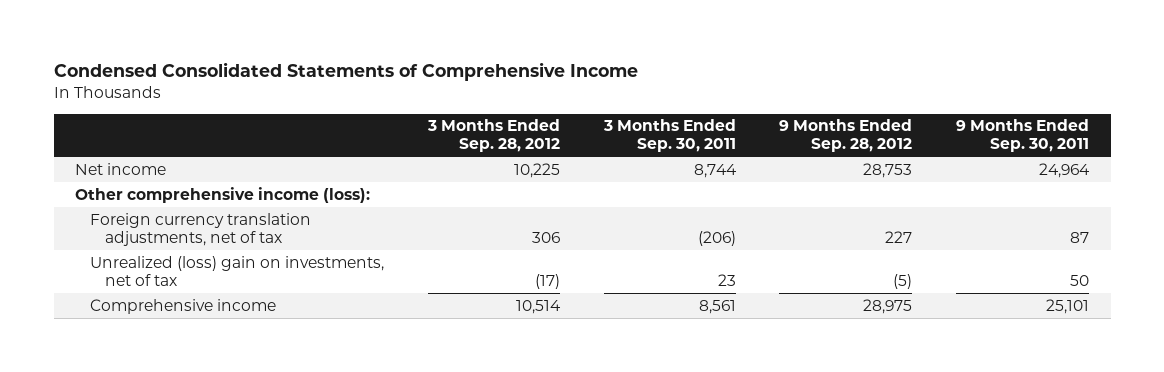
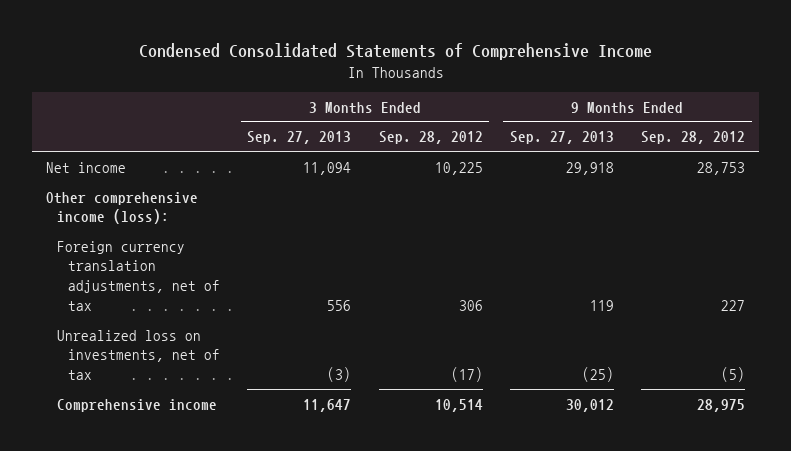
[602,119,736,153] 3 Months Ended Sep. 30, 2011 -> none
[955,119,1089,153] 9 Months Ended Sep. 30, 2011 -> none
none -> [247,131,352,145] Sep. 27, 2013
none -> [509,131,614,145] Sep. 27, 2013
[90,255,385,286] Unrealized (loss) gain on investments, net of tax -> [57,329,221,381] Unrealized loss on investments, net of tax

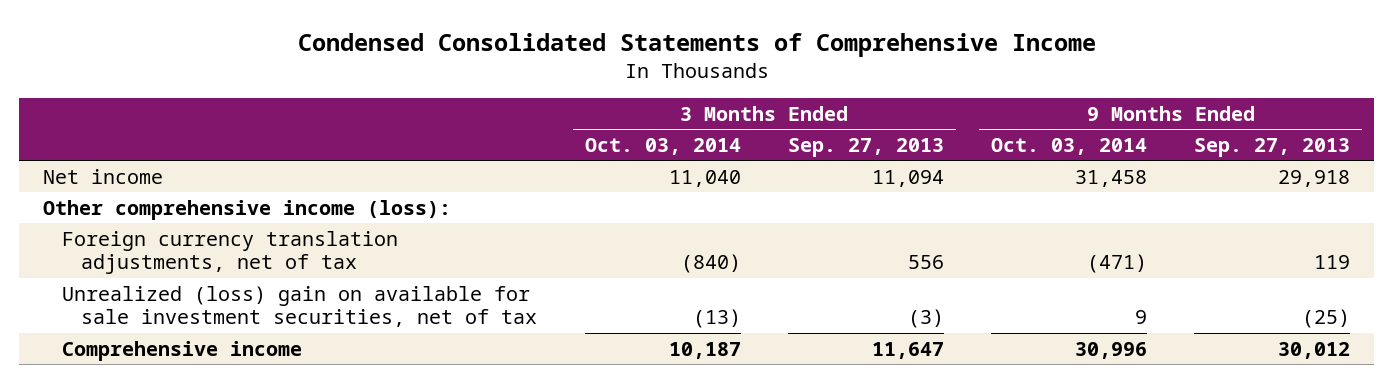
[378,131,483,145] Sep. 28, 2012 -> none
[640,131,745,145] Sep. 28, 2012 -> none
none -> [584,138,741,156] Oct. 03, 2014
none -> [991,138,1148,156] Oct. 03, 2014
[57,329,221,381] Unrealized loss on investments, net of tax -> [62,285,538,328] Unrealized (loss) gain on available for sale investment securities, net of tax

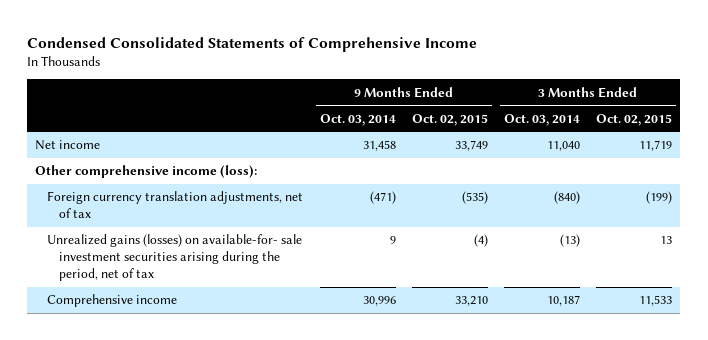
[787,138,944,158] Sep. 27, 2013 -> none
[1194,138,1351,158] Sep. 27, 2013 -> none
none -> [411,113,488,126] Oct. 02, 2015
none -> [596,113,673,126] Oct. 02, 2015
[62,285,538,328] Unrealized (loss) gain on available for sale investment securities, net of tax -> [47,234,303,281] Unrealized gains (losses) on available-for- sale investment securities arising during the period, net of tax

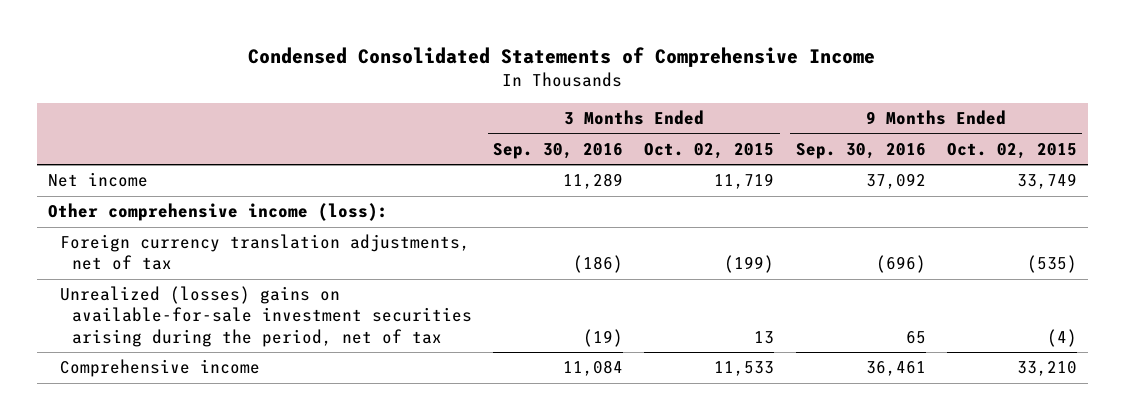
[319,113,396,126] Oct. 03, 2014 -> none
[504,113,581,126] Oct. 03, 2014 -> none
none -> [492,142,623,159] Sep. 30, 2016
none -> [795,142,926,159] Sep. 30, 2016
[47,234,303,281] Unrealized gains (losses) on available-for- sale investment securities arising during the period, net of tax -> [59,286,472,347] Unrealized (losses) gains on available-for-sale investment securities arising during the period, net of tax

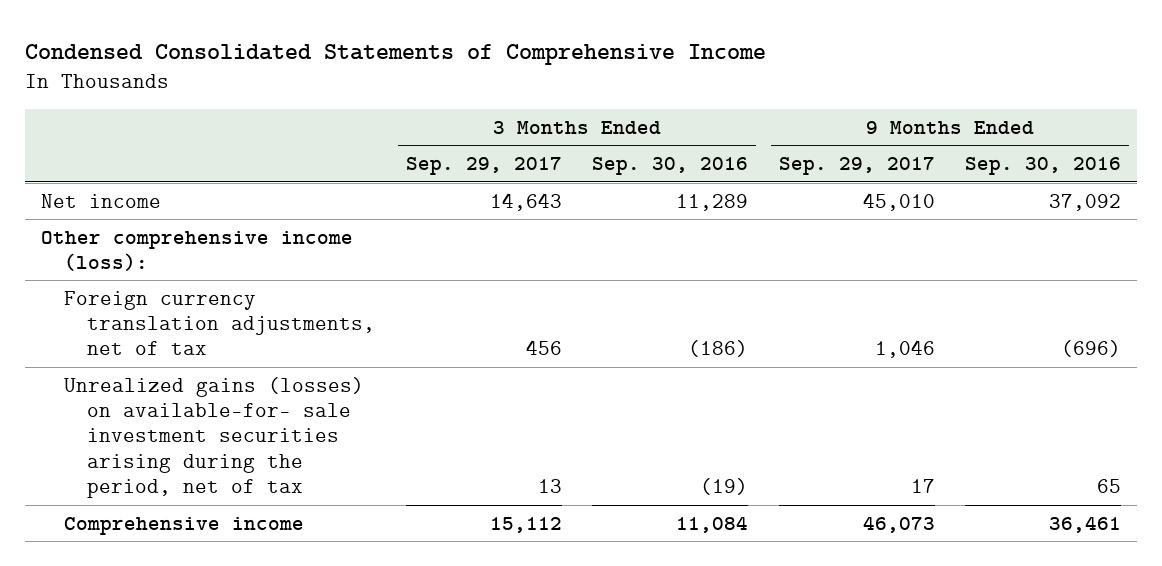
[644,142,775,159] Oct. 02, 2015 -> none
[947,142,1078,159] Oct. 02, 2015 -> none
none -> [405,157,562,176] Sep. 29, 2017
none -> [778,157,935,176] Sep. 29, 2017
[59,286,472,347] Unrealized (losses) gains on available-for-sale investment securities arising during the period, net of tax -> [64,376,365,499] Unrealized gains (losses) on available-for- sale investment securities arising during the period, net of tax

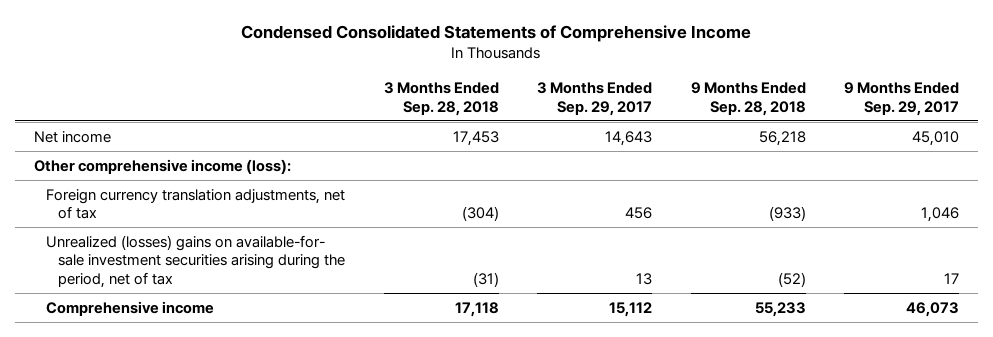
[592,157,749,176] Sep. 30, 2016 -> none
[965,157,1122,176] Sep. 30, 2016 -> none
none -> [383,81,499,116] 3 Months Ended Sep. 28, 2018
none -> [690,81,806,116] 9 Months Ended Sep. 28, 2018
[64,376,365,499] Unrealized gains (losses) on available-for- sale investment securities arising during the period, net of tax -> [46,234,346,289] Unrealized (losses) gains on available-for- sale investment securities arising during the period, net of tax

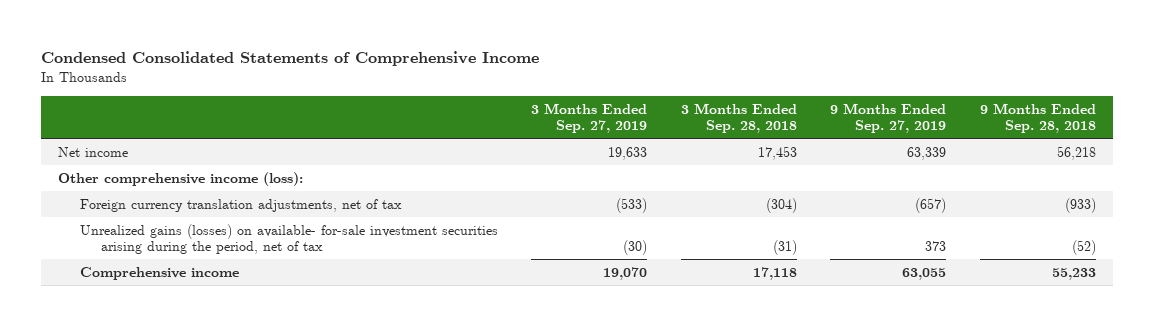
[537,81,653,116] 3 Months Ended Sep. 29, 2017 -> none
[843,81,959,116] 9 Months Ended Sep. 29, 2017 -> none
none -> [531,102,648,134] 3 Months Ended Sep. 27, 2019
none -> [830,102,947,134] 9 Months Ended Sep. 27, 2019
[46,234,346,289] Unrealized (losses) gains on available-for- sale investment securities arising during the period, net of tax -> [79,223,498,255] Unrealized gains (losses) on available- for-sale investment securities arising during the period, net of tax

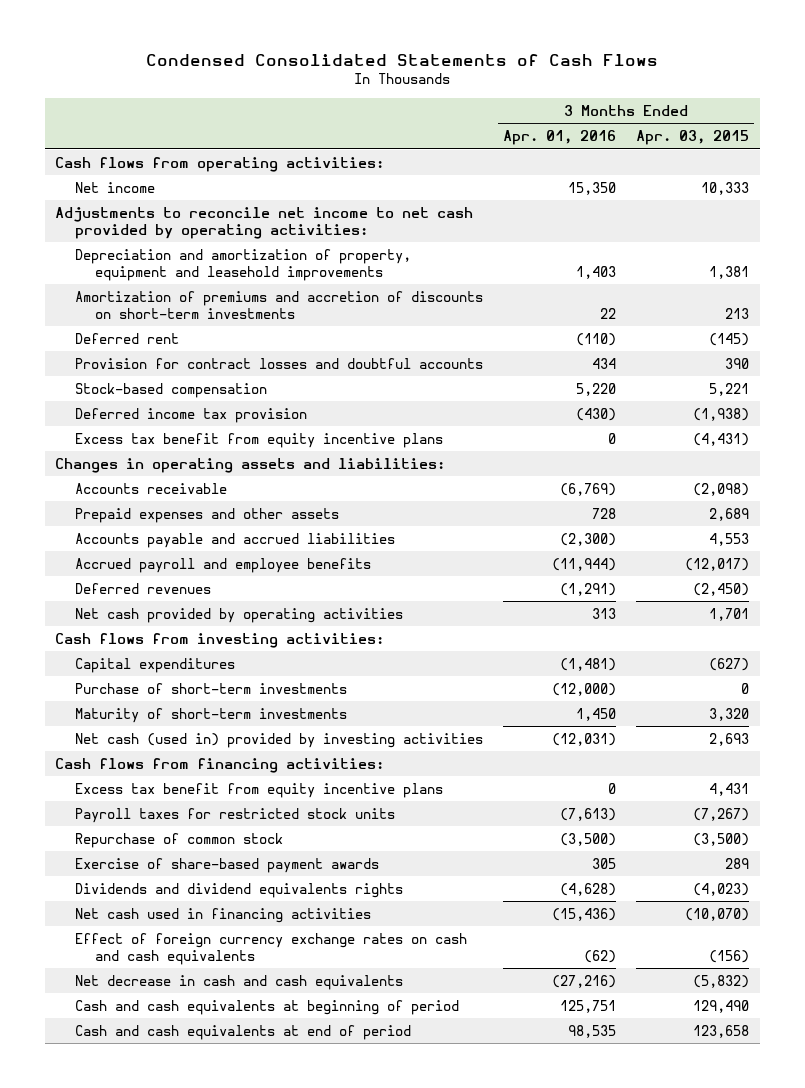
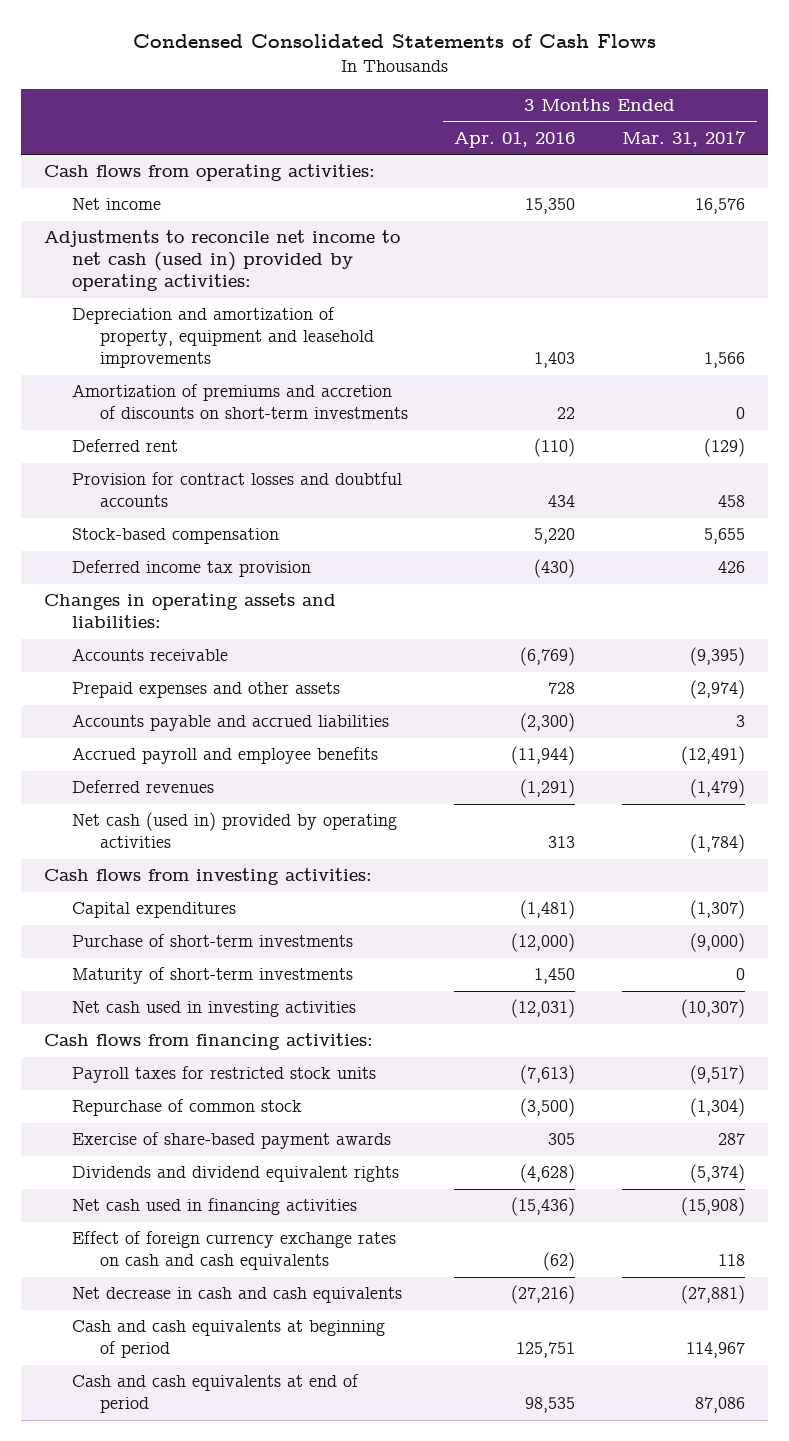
[636,130,750,146] Apr. 03, 2015 -> none
none -> [622,131,747,148] Mar. 31, 2017
[55,206,474,239] Adjustments to reconcile net income to net cash provided by operating activities: -> [44,230,401,292] Adjustments to reconcile net income to net cash (used in) provided by operating activities:
[75,432,444,448] Excess tax benefit from equity incentive plans -> none
[75,607,404,623] Net cash provided by operating activities -> [71,812,397,849] Net cash (used in) provided by operating activities
[75,732,484,748] Net cash (used in) provided by investing activities -> [71,1001,356,1018] Net cash used in investing activities
[75,782,444,798] Excess tax benefit from equity incentive plans -> none
[75,882,404,898] Dividends and dividend equivalents rights -> [71,1166,399,1183] Dividends and dividend equivalent rights

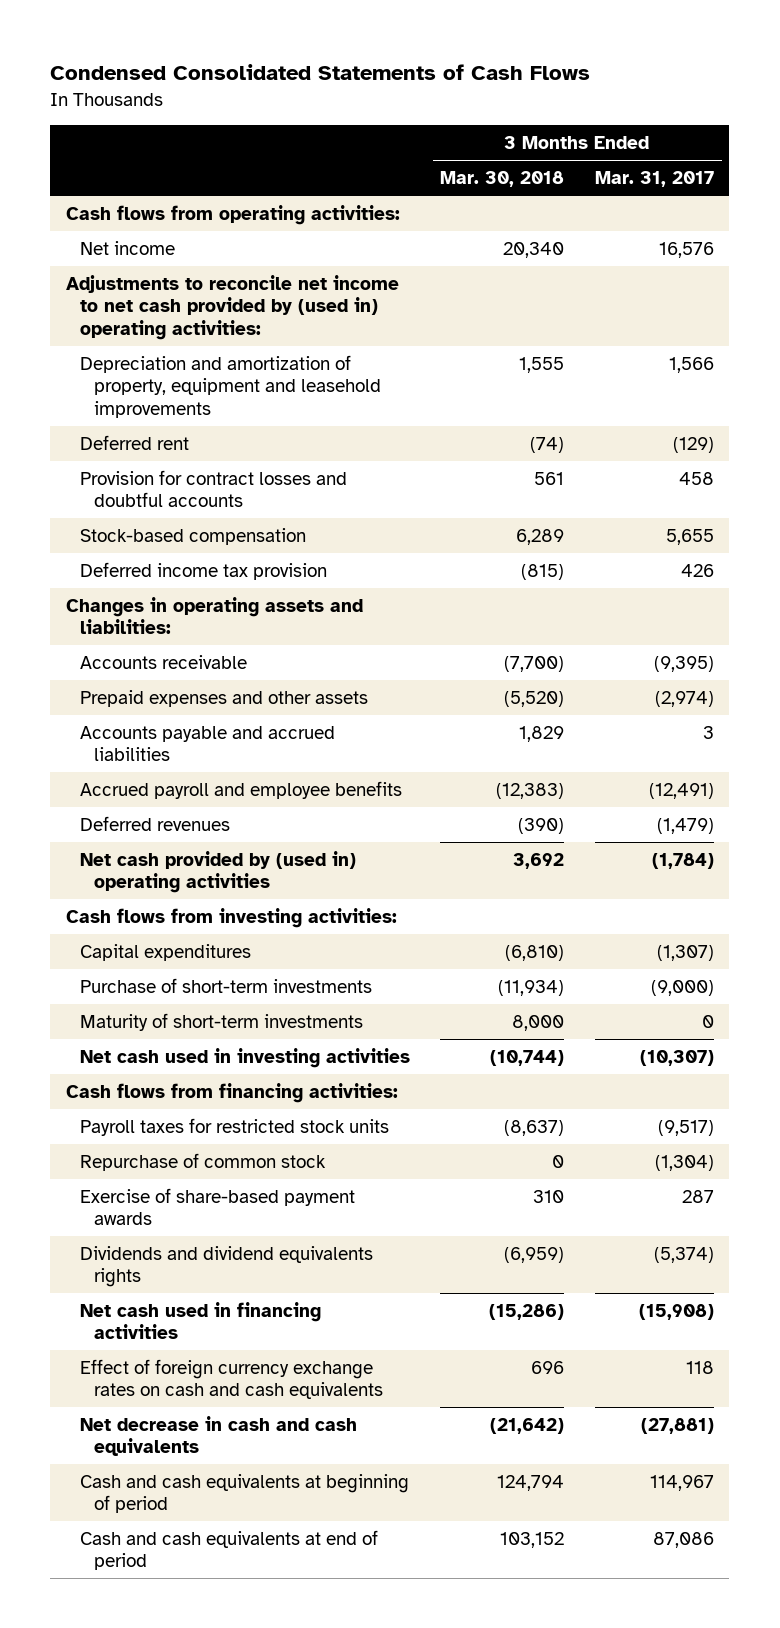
[454,132,576,149] Apr. 01, 2016 -> none
none -> [440,171,565,188] Mar. 30, 2018
[44,230,401,292] Adjustments to reconcile net income to net cash (used in) provided by operating activities: -> [65,274,399,340] Adjustments to reconcile net income to net cash provided by (used in) operating activities:
[71,384,408,420] Amortization of premiums and accretion of discounts on short-term investments -> none
[71,812,397,849] Net cash (used in) provided by operating activities -> [80,850,357,894] Net cash provided by (used in) operating activities
[71,1166,399,1183] Dividends and dividend equivalent rights -> [80,1245,374,1288] Dividends and dividend equivalents rights

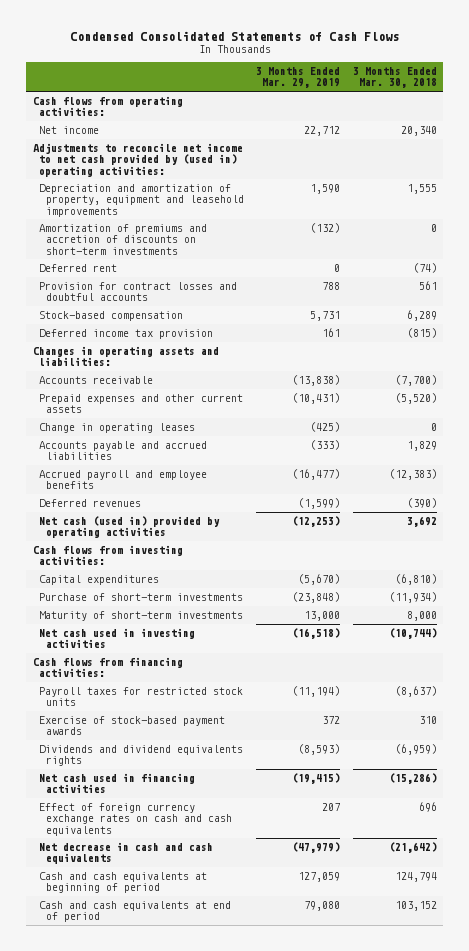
[594,171,714,188] Mar. 31, 2017 -> none
none -> [256,67,341,89] 3 Months Ended Mar. 29, 2019
none -> [39,224,208,255] Amortization of premiums and accretion of discounts on short-term investments
[80,689,369,707] Prepaid expenses and other assets -> [39,394,244,414] Prepaid expenses and other current assets
none -> [39,423,196,434] Change in operating leases
[80,850,357,894] Net cash provided by (used in) operating activities -> [39,516,221,539] Net cash (used in) provided by operating activities
[80,1152,327,1171] Repurchase of common stock -> none
[80,1187,356,1226] Exercise of share-based payment awards -> [39,716,226,736] Exercise of stock-based payment awards

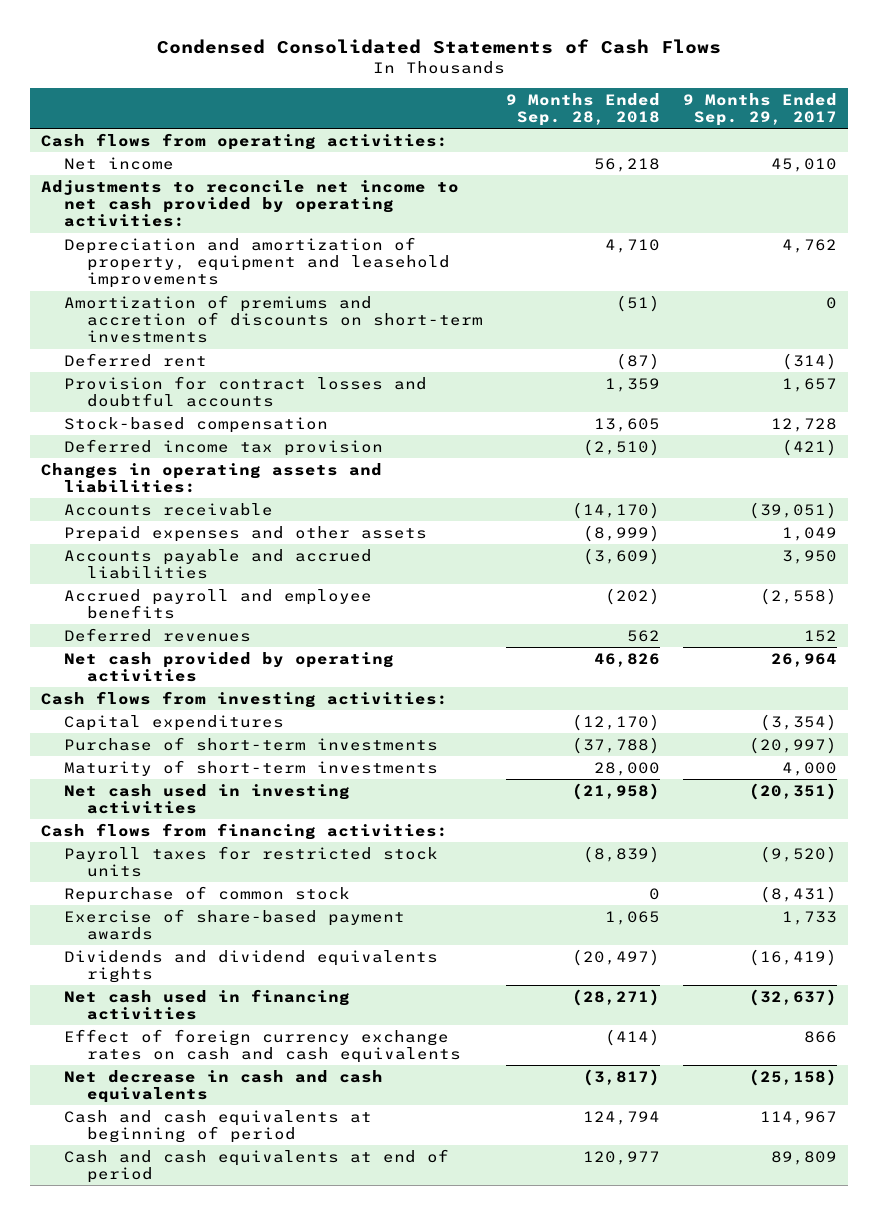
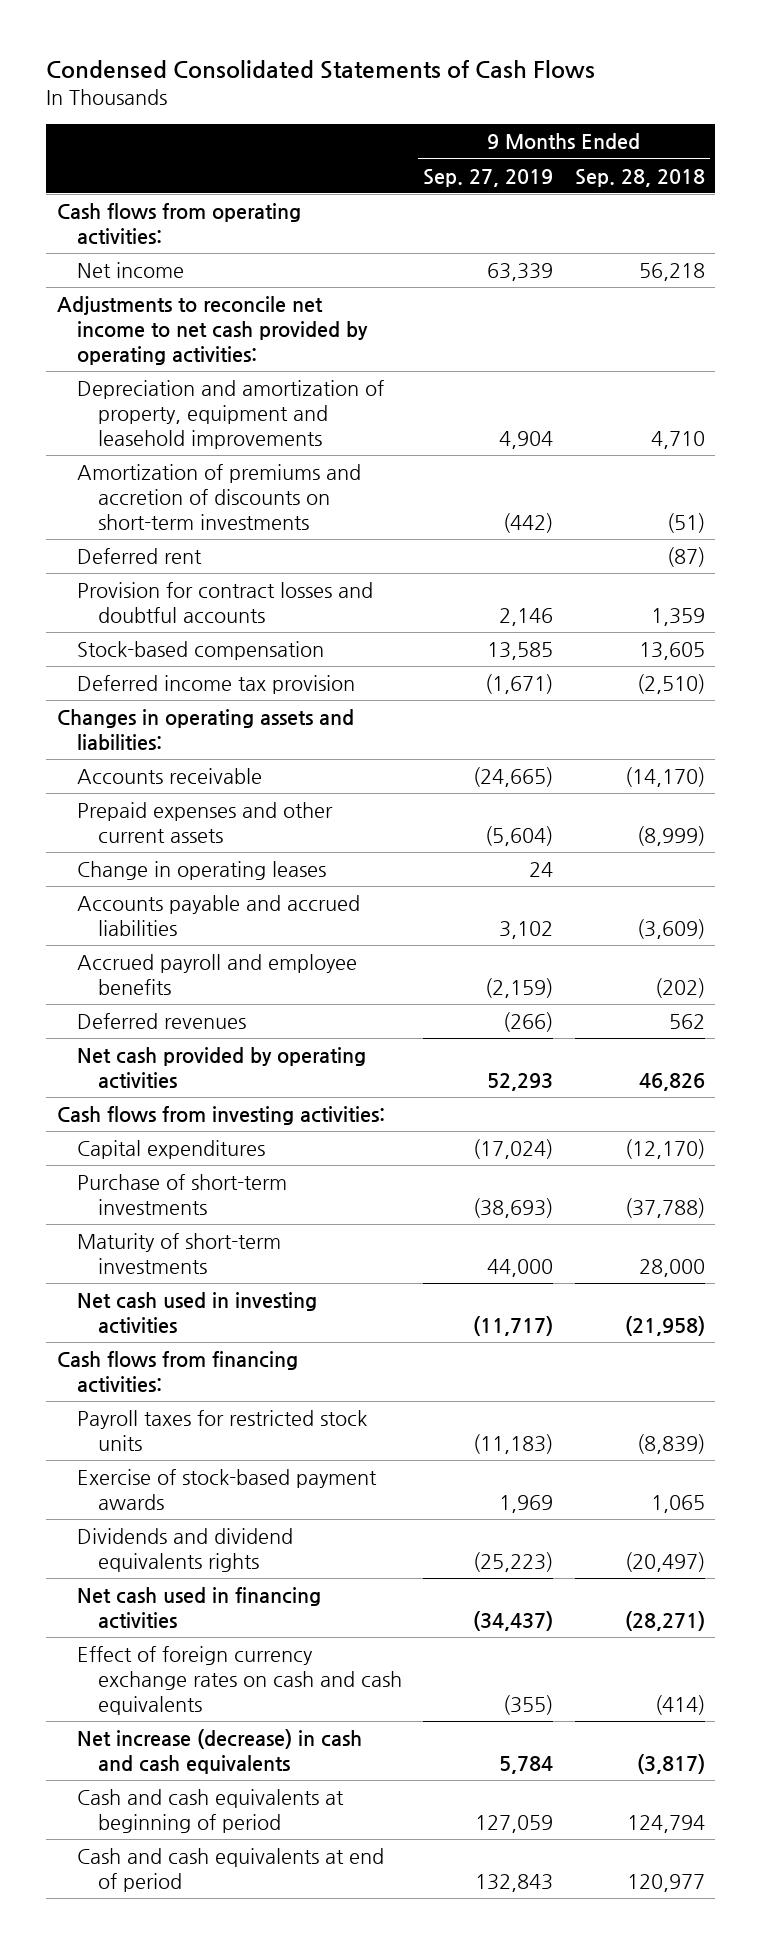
[682,92,837,127] 9 Months Ended Sep. 29, 2017 -> none
none -> [423,168,554,187] Sep. 27, 2019
[63,525,427,542] Prepaid expenses and other assets -> [77,802,334,844] Prepaid expenses and other current assets
none -> [77,861,327,881] Change in operating leases
[63,885,350,903] Repurchase of common stock -> none
[63,908,405,940] Exercise of share-based payment awards -> [77,1469,378,1511] Exercise of stock-based payment awards
[63,1069,383,1103] Net decrease in cash and cash equivalents -> [77,1729,363,1775] Net increase (decrease) in cash and cash equivalents

